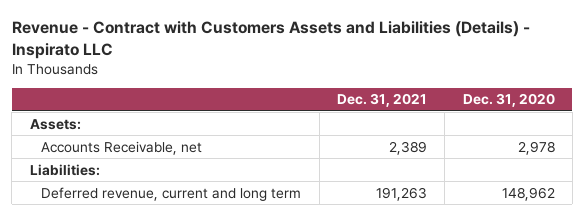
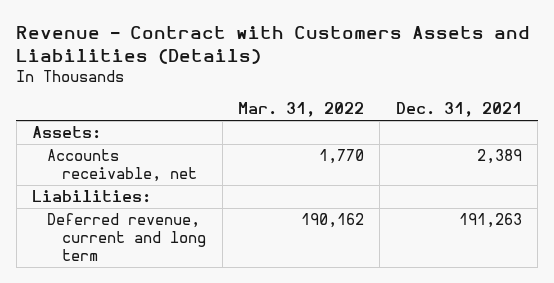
[11,21,530,60] Revenue - Contract with Customers Assets and Liabilities (Details) - Inspirato LLC -> [16,26,531,65] Revenue - Contract with Customers Assets and Liabilities (Details)
[462,93,555,108] Dec. 31, 2020 -> none
none -> [237,102,364,118] Mar. 31, 2022
[41,140,203,155] Accounts Receivable, net -> [47,149,198,183] Accounts receivable, net

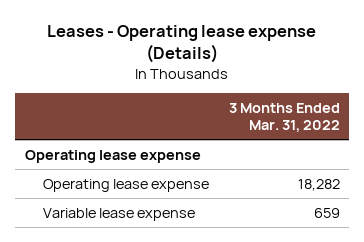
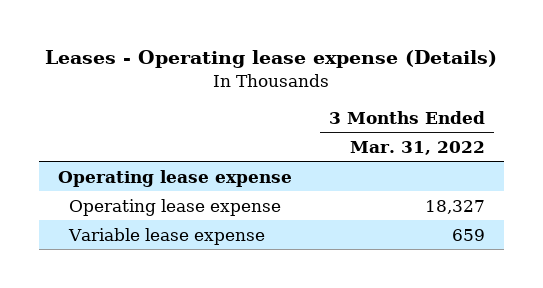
[297,178,340,191] 18,282 -> [425,199,486,214] 18,327

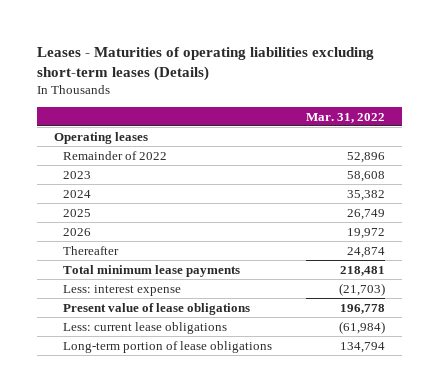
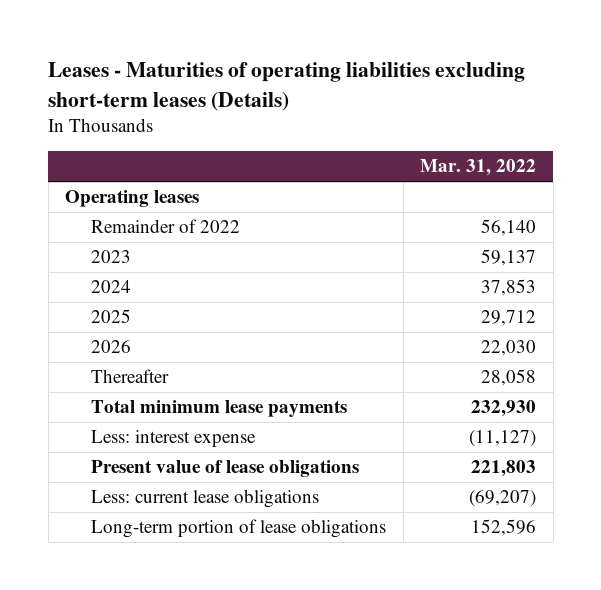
[347,151,386,163] 52,896 -> [481,219,537,237] 56,140
[347,170,386,182] 58,608 -> [481,249,537,267] 59,137
[347,189,386,201] 35,382 -> [481,279,537,297] 37,853
[347,208,386,220] 26,749 -> [481,310,537,327] 29,712
[347,227,386,239] 19,972 -> [481,340,537,357] 22,030
[347,246,386,258] 24,874 -> [481,369,537,387] 28,058
[340,265,386,276] 218,481 -> [471,400,537,418] 232,930
[339,282,386,296] (21,703) -> [469,430,537,448] (11,127)
[340,303,386,314] 196,778 -> [471,460,537,478] 221,803
[339,320,386,334] (61,984) -> [469,490,537,508] (69,207)
[340,341,386,353] 134,794 -> [471,519,537,537] 152,596

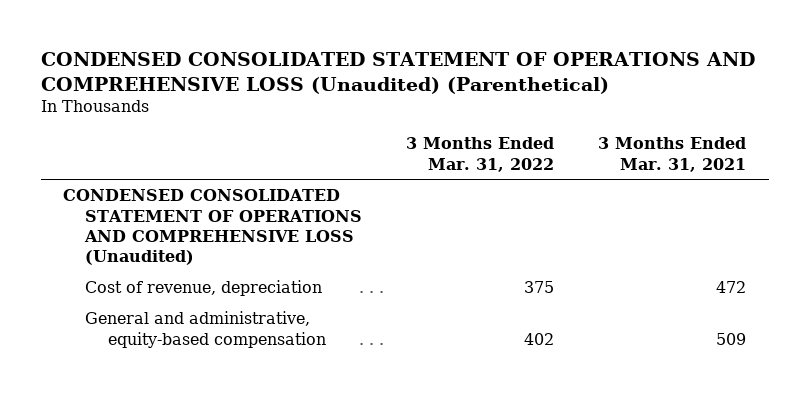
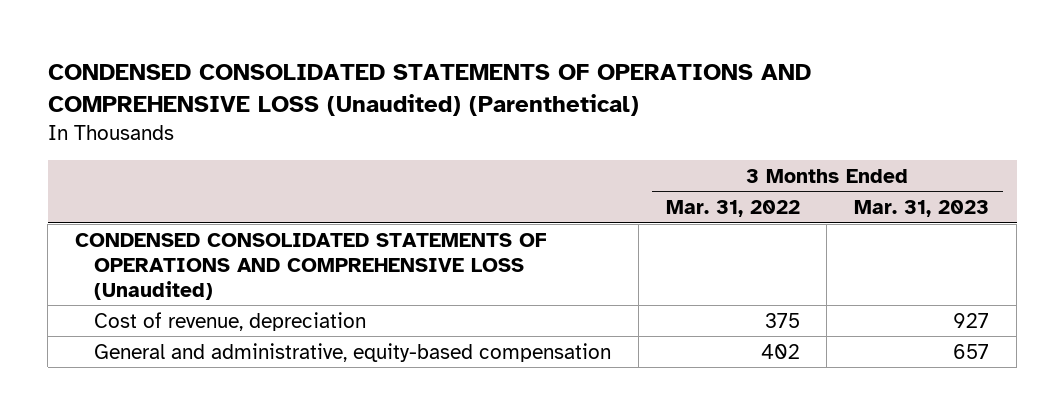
[40,51,755,94] CONDENSED CONSOLIDATED STATEMENT OF OPERATIONS AND COMPREHENSIVE LOSS (Unaudited) (Parenthetical) -> [47,63,811,116] CONDENSED CONSOLIDATED STATEMENTS OF OPERATIONS AND COMPREHENSIVE LOSS (Unaudited) (Parenthetical)
[598,137,747,172] 3 Months Ended Mar. 31, 2021 -> none
none -> [854,200,990,218] Mar. 31, 2023
[62,189,363,265] CONDENSED CONSOLIDATED STATEMENT OF OPERATIONS AND COMPREHENSIVE LOSS (Unaudited) -> [75,232,547,300] CONDENSED CONSOLIDATED STATEMENTS OF OPERATIONS AND COMPREHENSIVE LOSS (Unaudited)

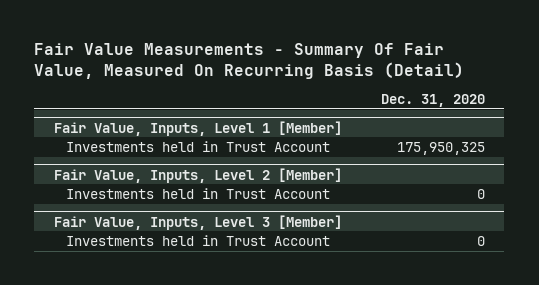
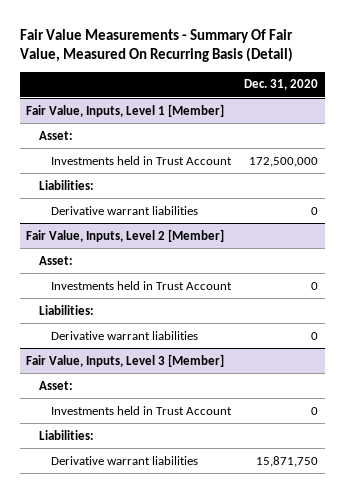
none -> [38,130,73,140] Asset:
[396,141,485,155] 175,950,325 -> [249,156,319,167] 172,500,000
none -> [38,179,94,190] Liabilities:
none -> [51,205,199,215] Derivative warrant liabilities
none -> [38,255,73,265] Asset:
none -> [38,304,94,315] Liabilities:
none -> [51,330,199,340] Derivative warrant liabilities
none -> [38,380,73,390] Asset:
none -> [38,429,94,440] Liabilities:
none -> [51,455,199,465] Derivative warrant liabilities

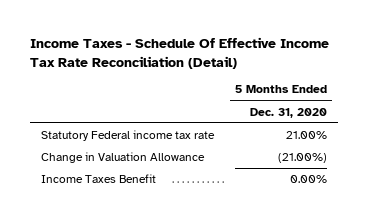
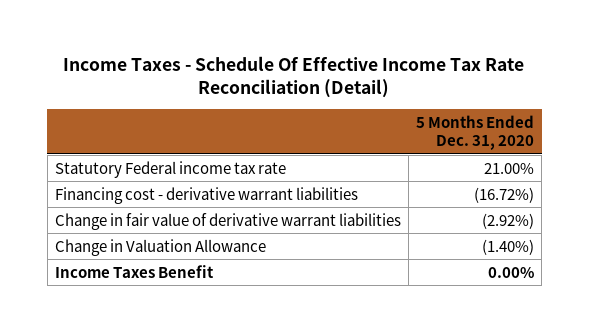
none -> [54,186,358,204] Financing cost - derivative warrant liabilities
none -> [54,212,401,230] Change in fair value of derivative warrant liabilities
[277,153,327,164] (21.00%) -> [481,238,534,255] (1.40%)

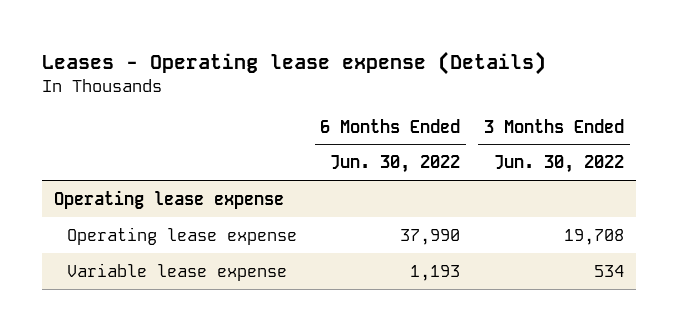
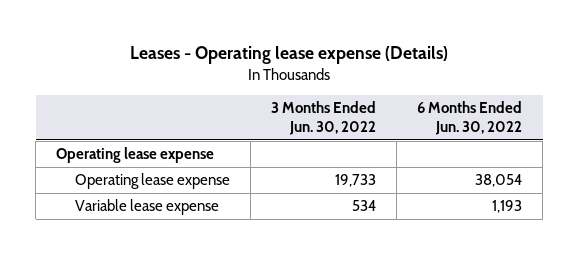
[400,228,461,245] 37,990 -> [475,174,523,188] 38,054
[564,228,625,245] 19,708 -> [335,174,377,188] 19,733

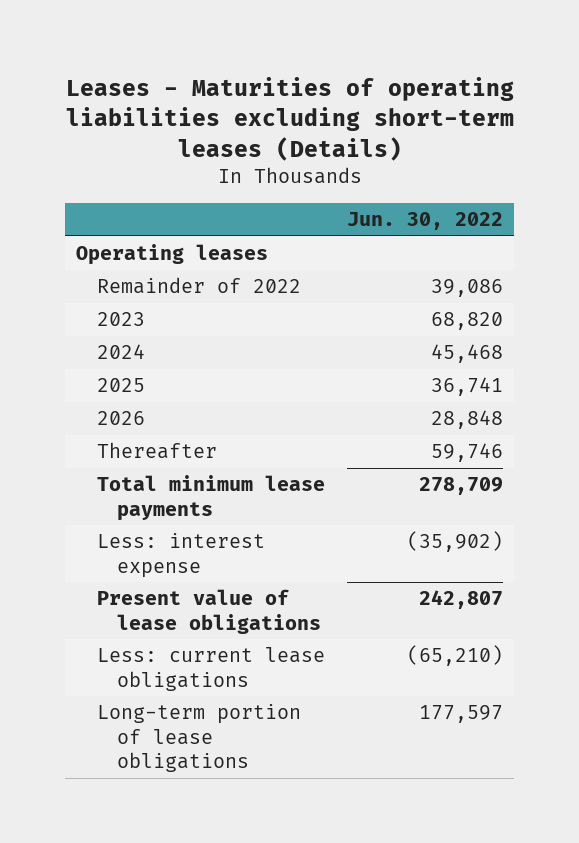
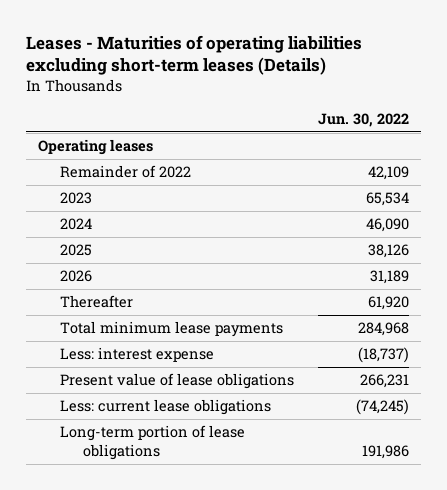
[431,279,504,298] 39,086 -> [368,166,410,181] 42,109
[431,312,504,331] 68,820 -> [366,192,410,207] 65,534
[431,344,504,364] 45,468 -> [366,218,410,233] 46,090
[431,377,504,397] 36,741 -> [368,244,410,259] 38,126
[431,410,504,430] 28,848 -> [370,270,410,285] 31,189
[431,443,504,463] 59,746 -> [368,296,410,311] 61,920
[419,477,504,496] 278,709 -> [358,322,410,337] 284,968
[407,531,504,553] (35,902) -> [358,347,410,364] (18,737)
[419,590,504,610] 242,807 -> [360,374,410,389] 266,231
[407,645,504,667] (65,210) -> [356,399,410,416] (74,245)
[419,705,504,724] 177,597 -> [362,445,410,460] 191,986

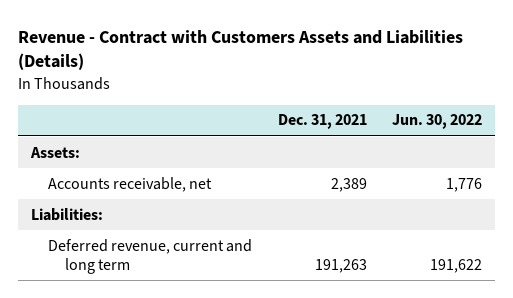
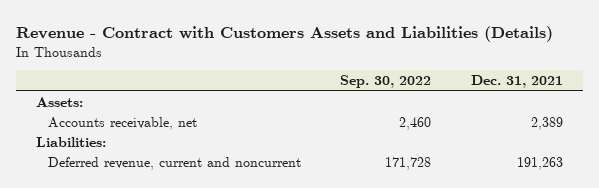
[392,114,483,130] Jun. 30, 2022 -> none
none -> [340,75,432,89] Sep. 30, 2022
[48,238,253,274] Deferred revenue, current and long term -> [47,156,301,170] Deferred revenue, current and noncurrent

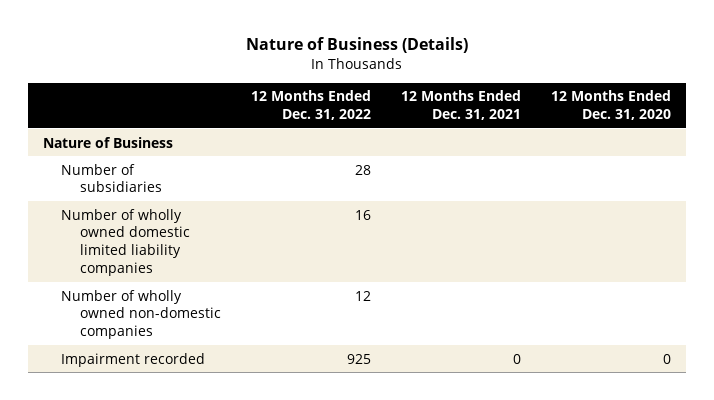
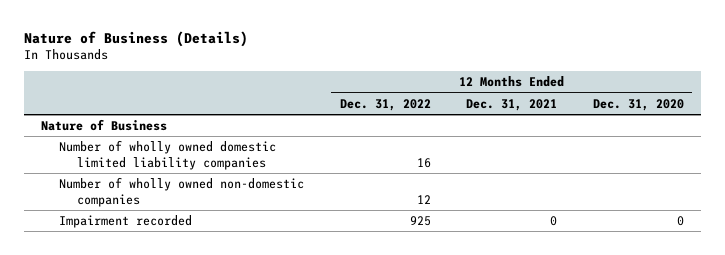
[61,163,162,193] Number of subsidiaries -> none

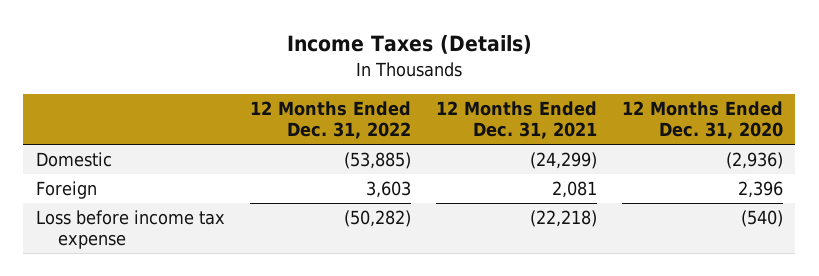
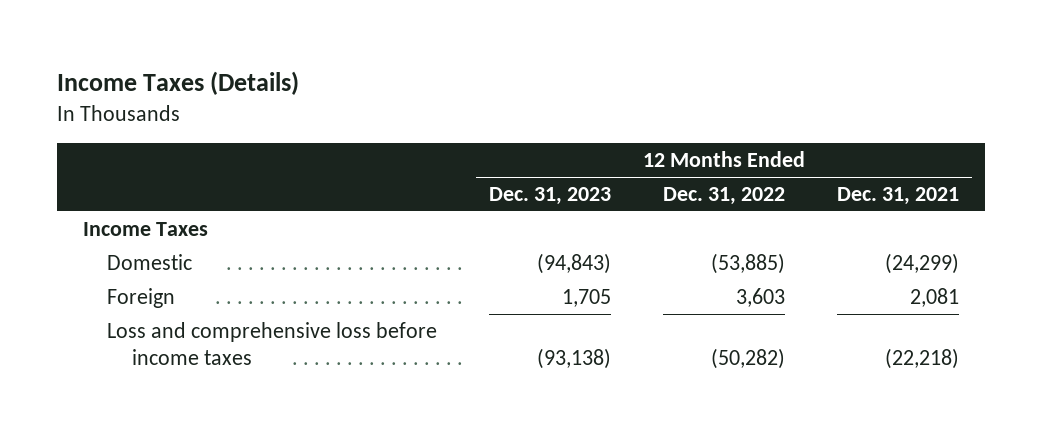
[621,100,783,140] 12 Months Ended Dec. 31, 2020 -> none
none -> [489,187,612,206] Dec. 31, 2023
none -> [82,222,208,237] Income Taxes
[35,210,225,250] Loss before income tax expense -> [107,322,438,365] Loss and comprehensive loss before income taxes

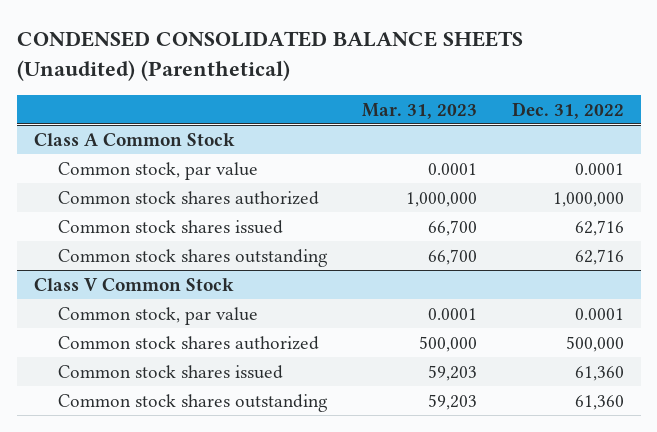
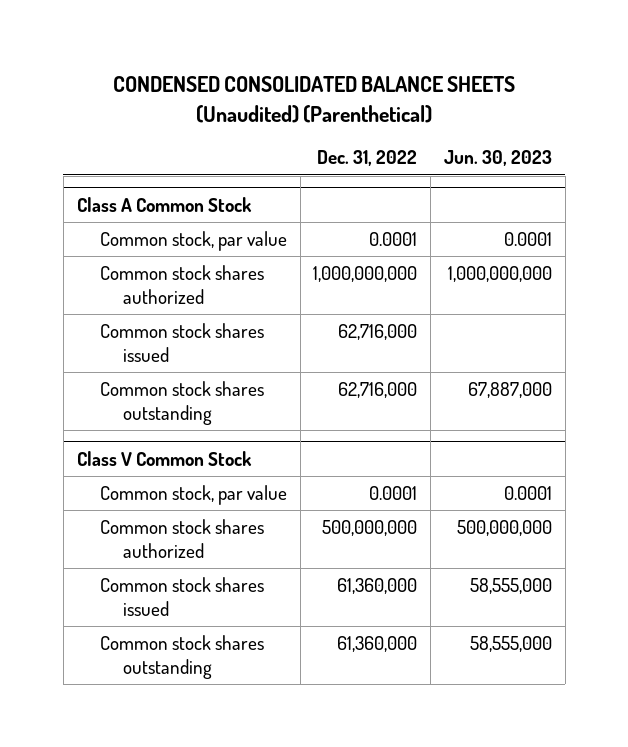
[362,102,478,119] Mar. 31, 2023 -> none
none -> [443,150,552,167] Jun. 30, 2023
[552,191,624,207] 1,000,000 -> [313,265,418,282] 1,000,000,000
[574,219,624,236] 62,716 -> [338,323,418,340] 62,716,000
[574,248,624,265] 62,716 -> [338,381,418,398] 62,716,000
[565,335,624,352] 500,000 -> [322,519,418,536] 500,000,000
[574,365,624,381] 61,360 -> [337,577,418,594] 61,360,000
[574,394,624,410] 61,360 -> [337,635,418,652] 61,360,000

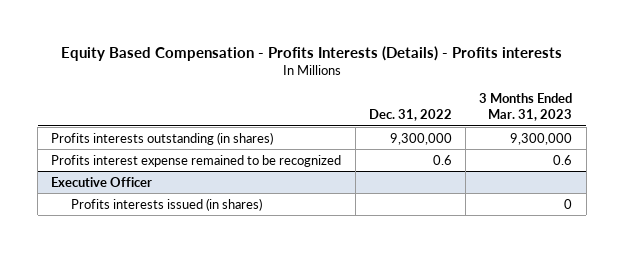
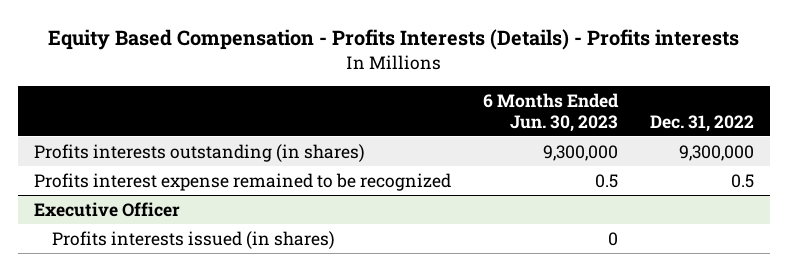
[479,93,573,122] 3 Months Ended Mar. 31, 2023 -> none
none -> [483,92,620,132] 6 Months Ended Jun. 30, 2023
[432,154,452,165] 0.6 -> [731,173,755,188] 0.5

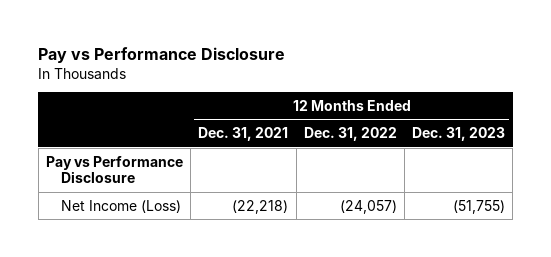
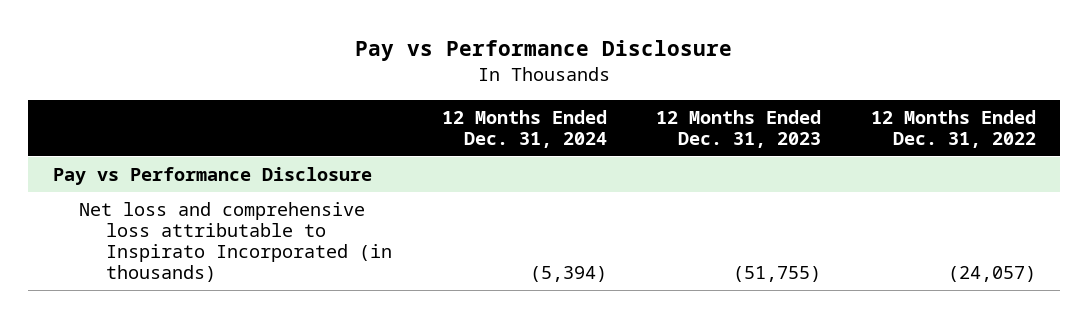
[198,127,289,142] Dec. 31, 2021 -> none
none -> [441,109,607,148] 12 Months Ended Dec. 31, 2024
[61,199,182,213] Net Income (Loss) -> [79,201,393,283] Net loss and comprehensive loss attributable to Inspirato Incorporated (in thousands)

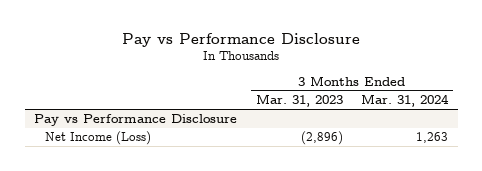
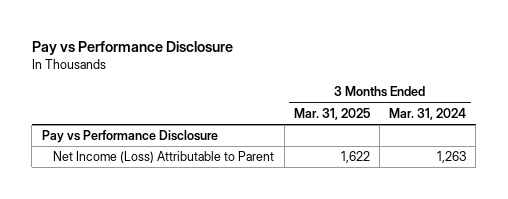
[255,94,343,108] Mar. 31, 2023 -> none
none -> [293,107,370,120] Mar. 31, 2025
[44,131,151,146] Net Income (Loss) -> [53,151,275,164] Net Income (Loss) Attributable to Parent

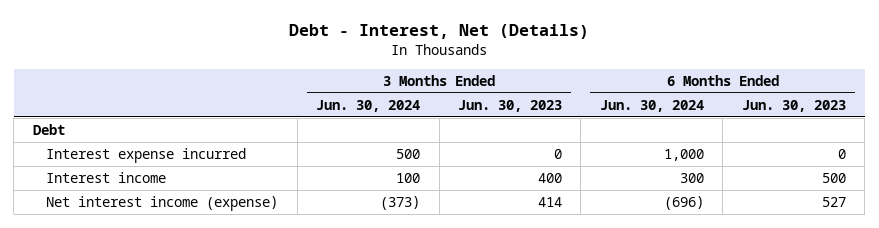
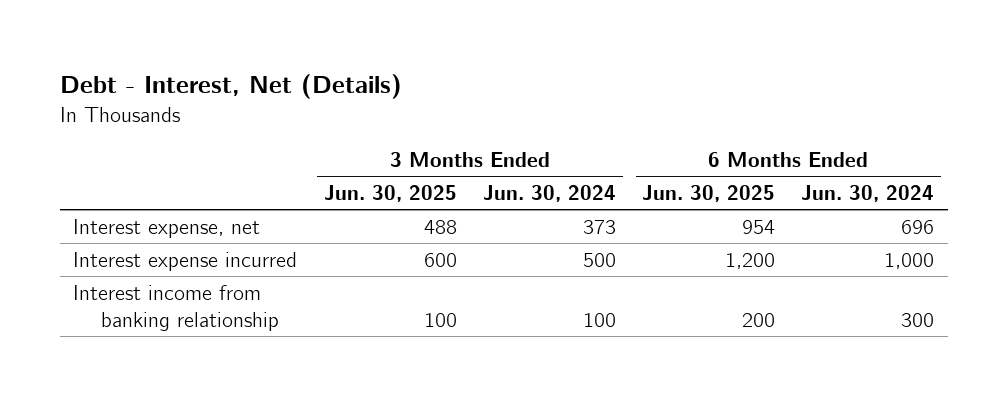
[457,99,562,112] Jun. 30, 2023 -> none
[741,99,846,112] Jun. 30, 2023 -> none
none -> [323,184,457,202] Jun. 30, 2025
none -> [642,184,776,202] Jun. 30, 2025
[32,123,65,135] Debt -> none
none -> [73,218,261,238] Interest expense, net
[46,195,279,211] Net interest income (expense) -> none
[46,171,167,183] Interest income -> [73,284,279,331] Interest income from banking relationship

